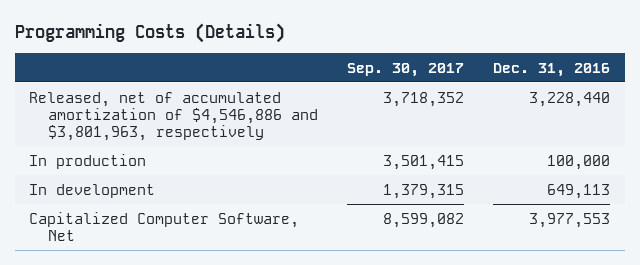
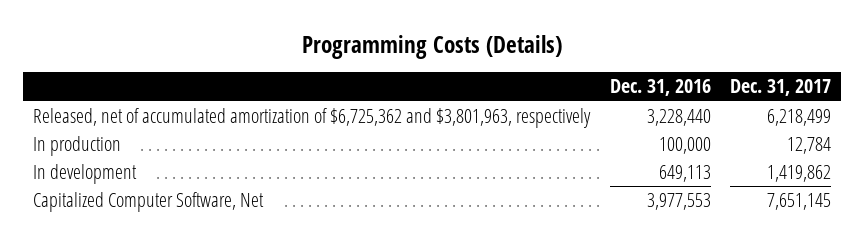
[347,62,465,77] Sep. 30, 2017 -> none
none -> [730,79,832,97] Dec. 31, 2017
[29,91,319,141] Released, net of accumulated amortization of $4,546,886 and $3,801,963, respectively -> [32,108,591,129] Released, net of accumulated amortization of $6,725,362 and $3,801,963, respectively

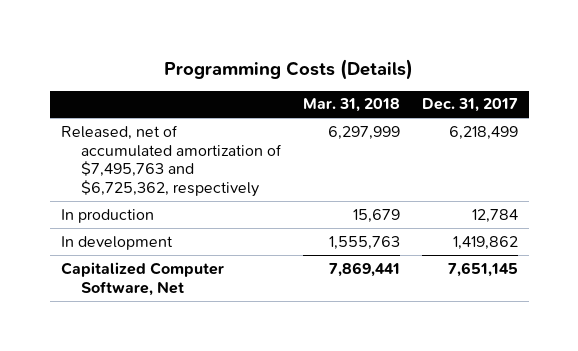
[609,79,711,97] Dec. 31, 2016 -> none
none -> [302,98,400,113] Mar. 31, 2018
[32,108,591,129] Released, net of accumulated amortization of $6,725,362 and $3,801,963, respectively -> [60,124,282,197] Released, net of accumulated amortization of $7,495,763 and $6,725,362, respectively

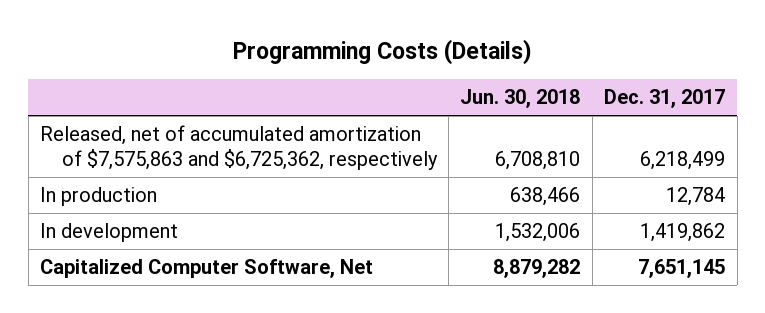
[302,98,400,113] Mar. 31, 2018 -> none
none -> [460,89,581,109] Jun. 30, 2018
[60,124,282,197] Released, net of accumulated amortization of $7,495,763 and $6,725,362, respectively -> [40,125,438,170] Released, net of accumulated amortization of $7,575,863 and $6,725,362, respectively

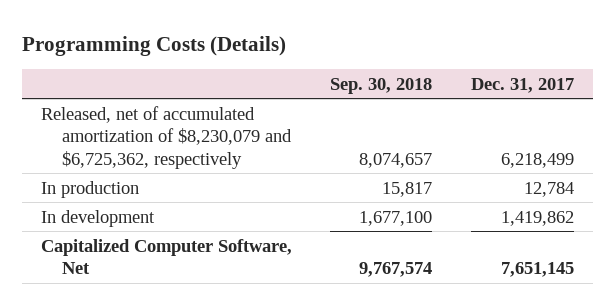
[460,89,581,109] Jun. 30, 2018 -> none
none -> [330,77,433,94] Sep. 30, 2018
[40,125,438,170] Released, net of accumulated amortization of $7,575,863 and $6,725,362, respectively -> [41,105,293,169] Released, net of accumulated amortization of $8,230,079 and $6,725,362, respectively

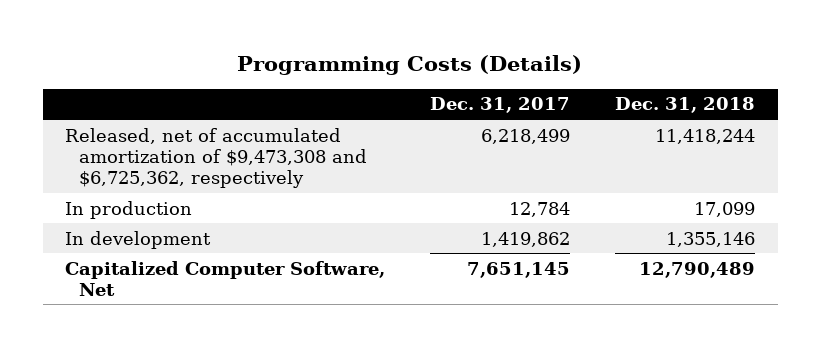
[330,77,433,94] Sep. 30, 2018 -> none
none -> [615,97,756,114] Dec. 31, 2018
[41,105,293,169] Released, net of accumulated amortization of $8,230,079 and $6,725,362, respectively -> [65,127,367,189] Released, net of accumulated amortization of $9,473,308 and $6,725,362, respectively

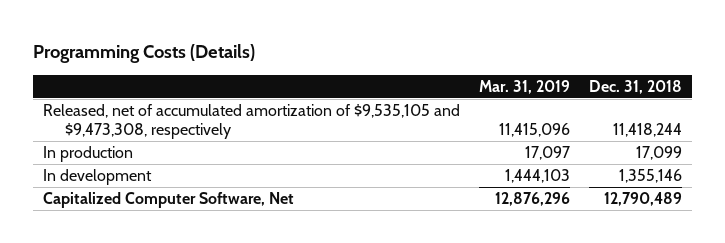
[430,97,571,114] Dec. 31, 2017 -> none
none -> [478,79,570,94] Mar. 31, 2019
[65,127,367,189] Released, net of accumulated amortization of $9,473,308 and $6,725,362, respectively -> [42,104,460,139] Released, net of accumulated amortization of $9,535,105 and $9,473,308, respectively

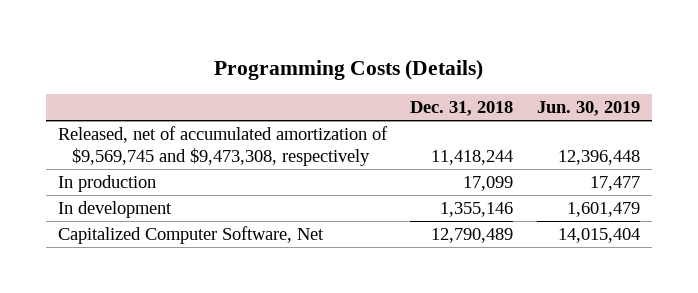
[478,79,570,94] Mar. 31, 2019 -> none
none -> [536,100,640,116] Jun. 30, 2019
[42,104,460,139] Released, net of accumulated amortization of $9,535,105 and $9,473,308, respectively -> [58,126,389,166] Released, net of accumulated amortization of $9,569,745 and $9,473,308, respectively

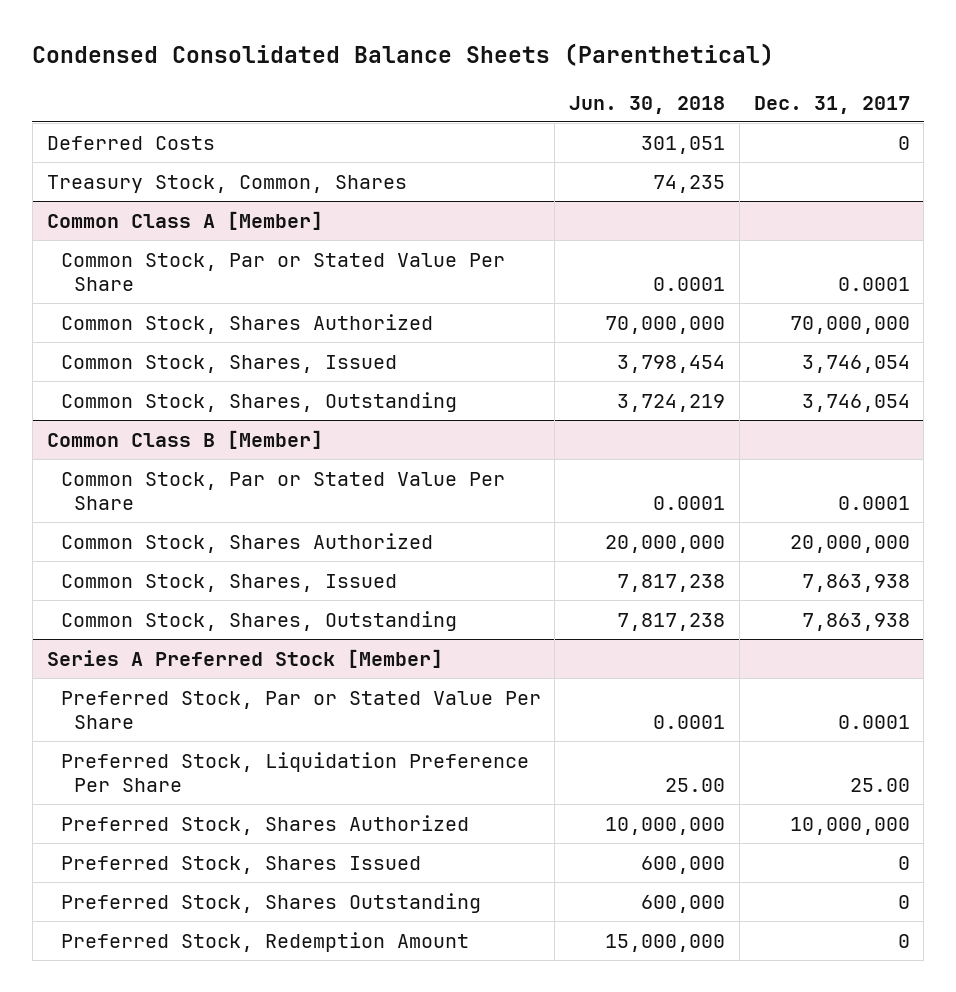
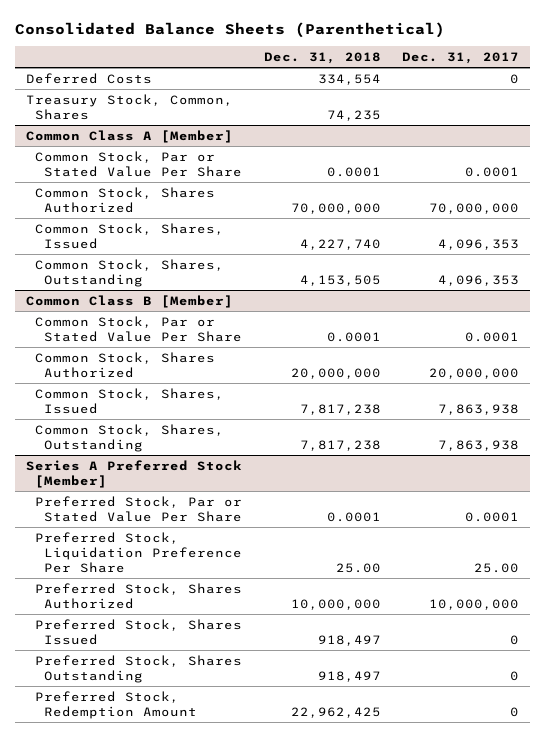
[32,43,775,67] Condensed Consolidated Balance Sheets (Parenthetical) -> [15,21,446,38] Consolidated Balance Sheets (Parenthetical)
[569,95,726,114] Jun. 30, 2018 -> none
none -> [263,51,381,64] Dec. 31, 2018
[801,354,910,373] 3,746,054 -> [438,238,520,250] 4,096,353
[801,393,910,412] 3,746,054 -> [438,274,520,286] 4,096,353

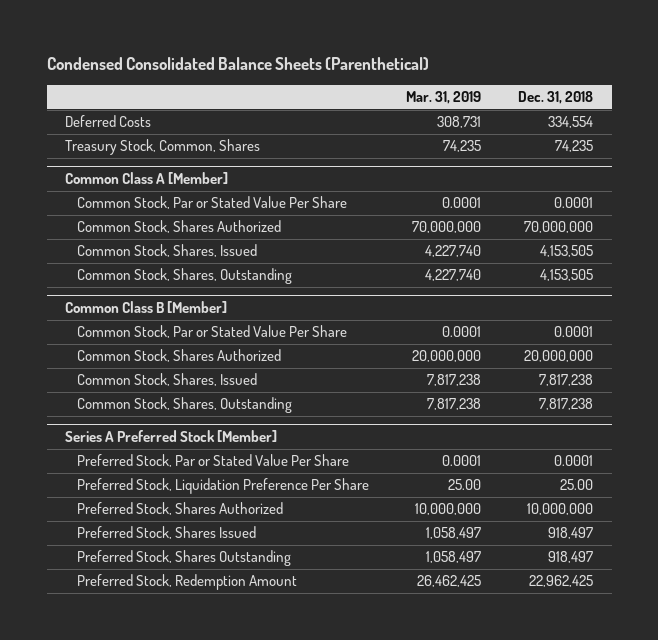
[15,21,446,38] Consolidated Balance Sheets (Parenthetical) -> [46,56,429,70] Condensed Consolidated Balance Sheets (Parenthetical)
[402,51,520,64] Dec. 31, 2017 -> none
none -> [406,91,482,105] Mar. 31, 2019
[299,238,381,250] 4,227,740 -> [540,245,594,258] 4,153,505

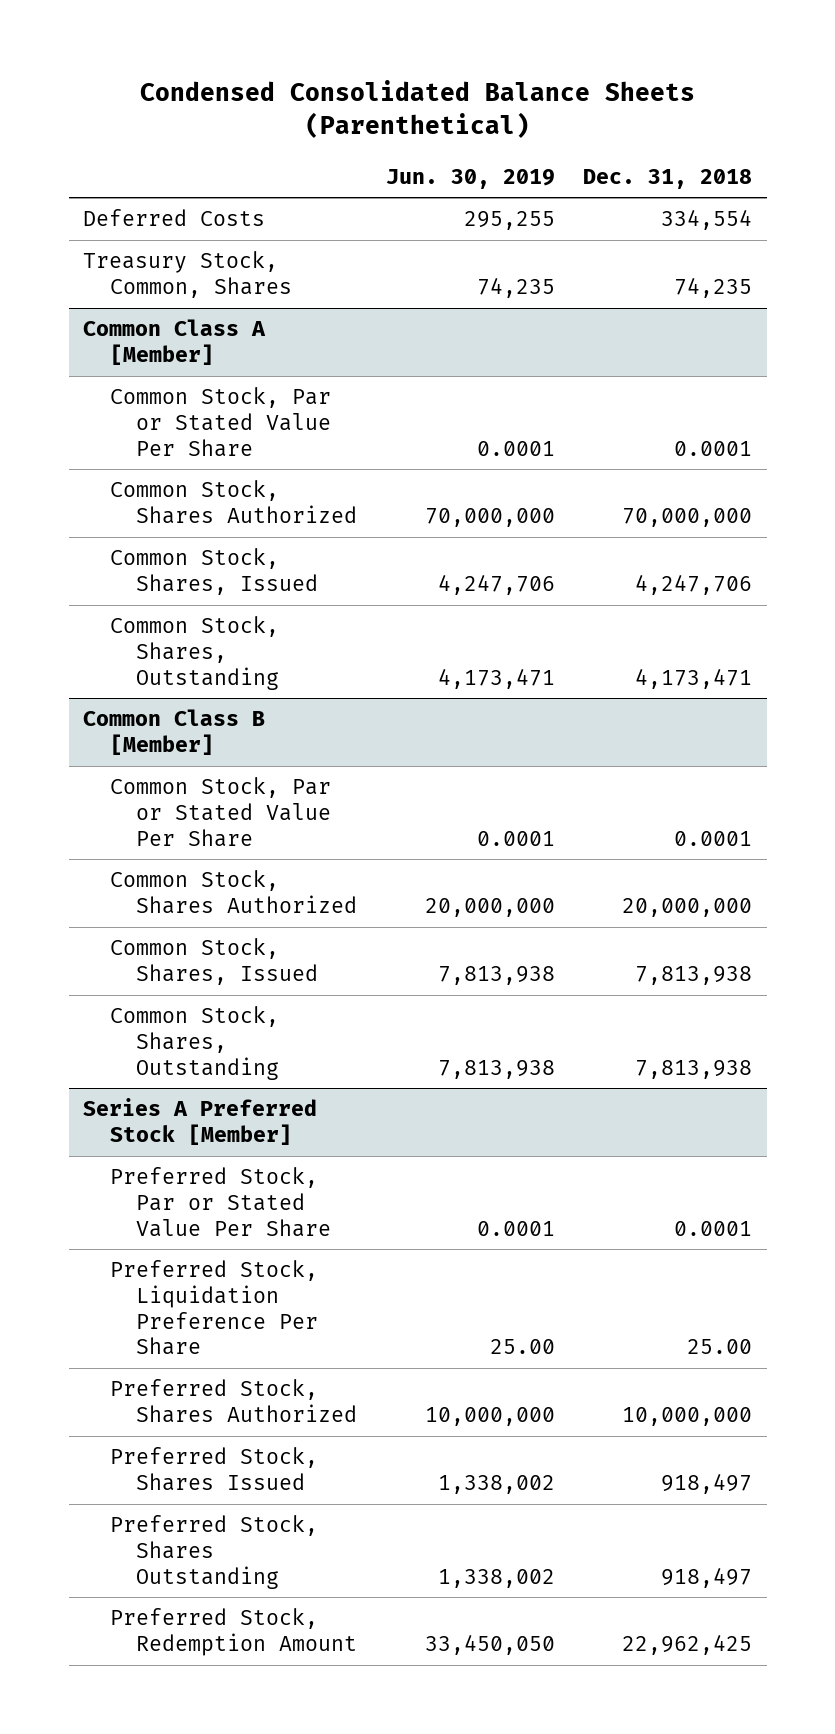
[406,91,482,105] Mar. 31, 2019 -> none
none -> [385,168,555,189] Jun. 30, 2019
[540,245,594,258] 4,153,505 -> [635,574,753,596] 4,247,706
[540,269,594,282] 4,153,505 -> [635,667,753,689] 4,173,471
[539,374,594,387] 7,817,238 -> [635,966,753,986] 7,813,938
[539,398,594,411] 7,817,238 -> [635,1059,753,1079] 7,813,938

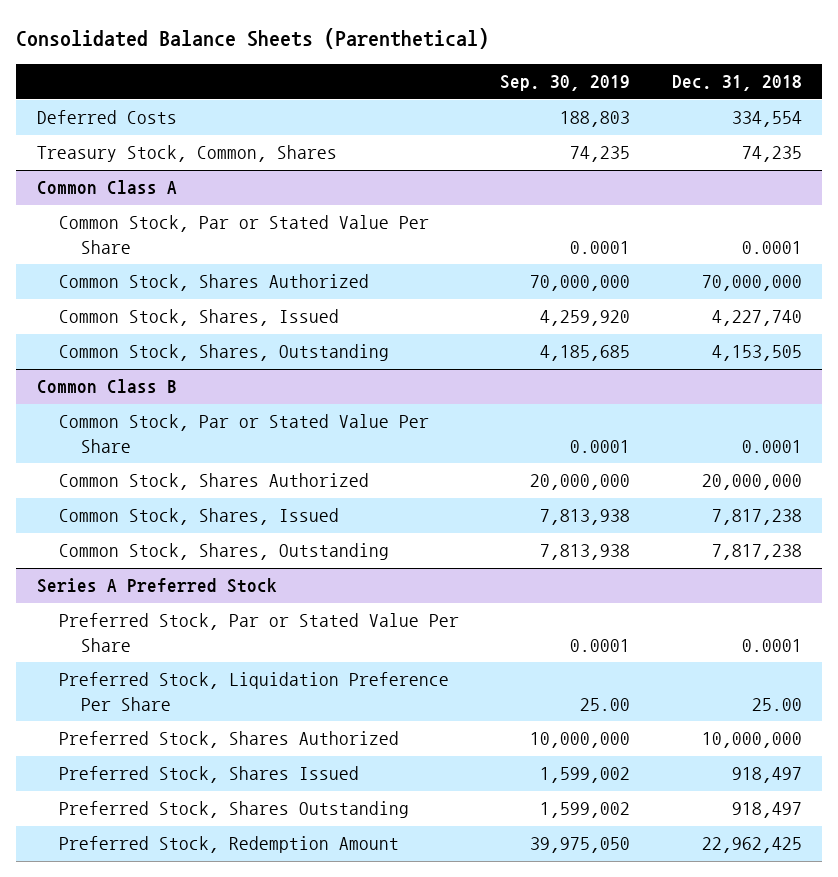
[139,80,695,138] Condensed Consolidated Balance Sheets (Parenthetical) -> [16,28,490,50] Consolidated Balance Sheets (Parenthetical)
[385,168,555,189] Jun. 30, 2019 -> none
none -> [500,75,631,92] Sep. 30, 2019
[82,319,266,366] Common Class A [Member] -> [36,180,177,195] Common Class A
[635,574,753,596] 4,247,706 -> [711,310,802,327] 4,227,740
[635,667,753,689] 4,173,471 -> [711,345,802,362] 4,153,505
[82,709,265,756] Common Class B [Member] -> [36,379,177,394] Common Class B
[635,966,753,986] 7,813,938 -> [711,509,802,526] 7,817,238
[635,1059,753,1079] 7,813,938 -> [711,544,802,561] 7,817,238
[82,1098,317,1146] Series A Preferred Stock [Member] -> [36,578,277,594] Series A Preferred Stock

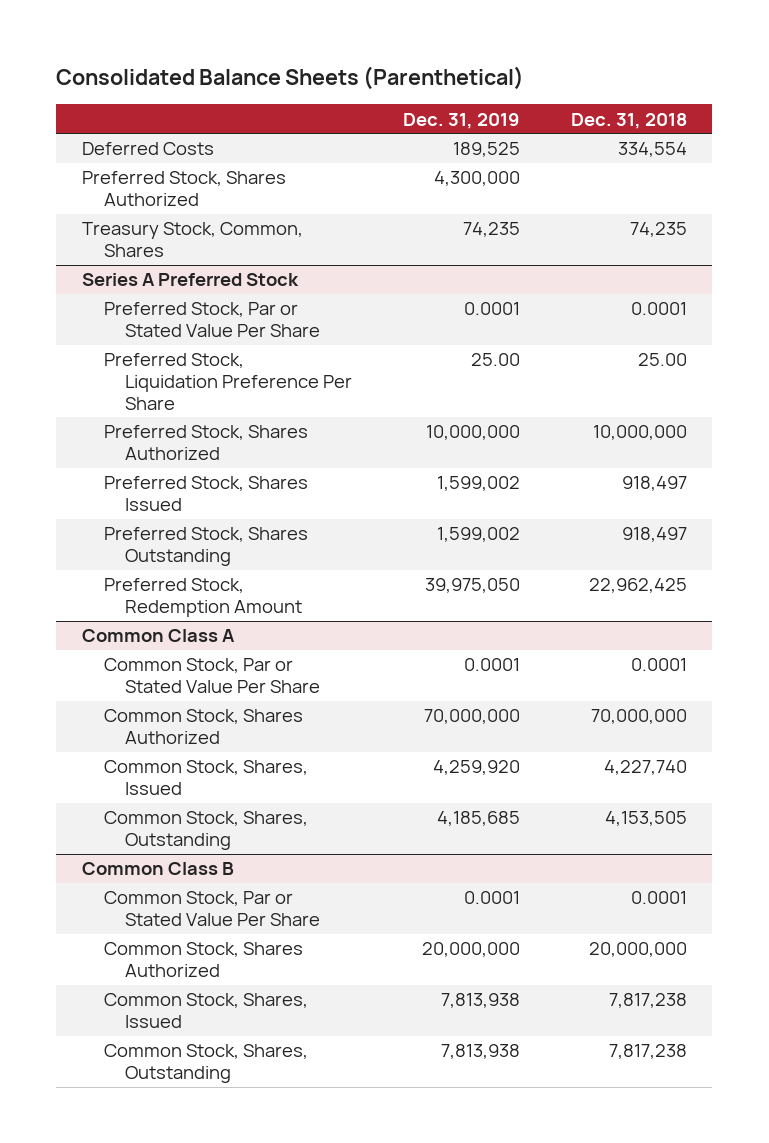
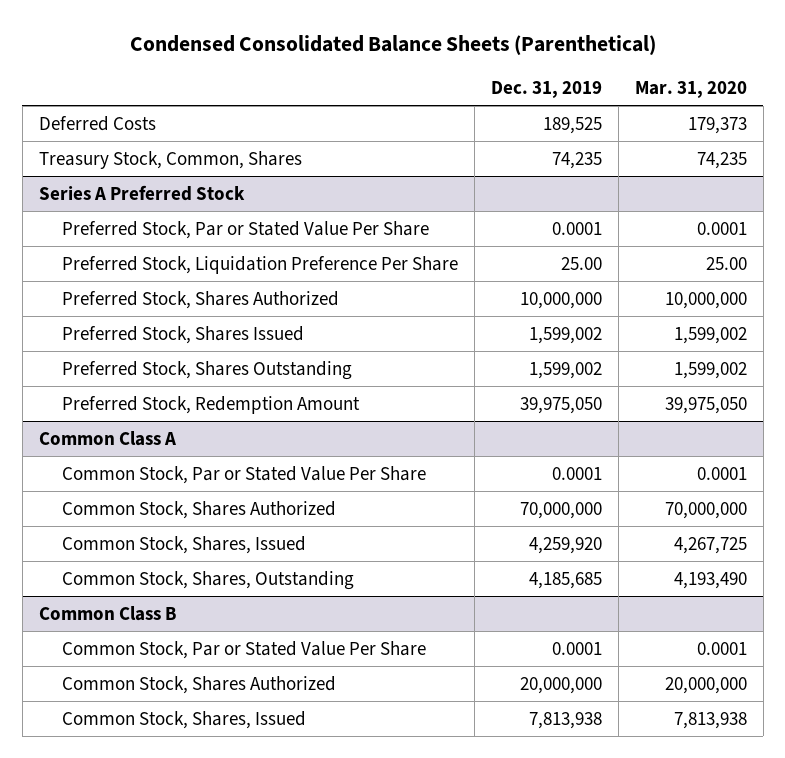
[56,66,525,91] Consolidated Balance Sheets (Parenthetical) -> [129,35,656,56] Condensed Consolidated Balance Sheets (Parenthetical)
[570,112,687,129] Dec. 31, 2018 -> none
none -> [634,80,747,98] Mar. 31, 2020
[81,171,286,207] Preferred Stock, Shares Authorized -> none
[103,1044,308,1084] Common Stock, Shares, Outstanding -> none

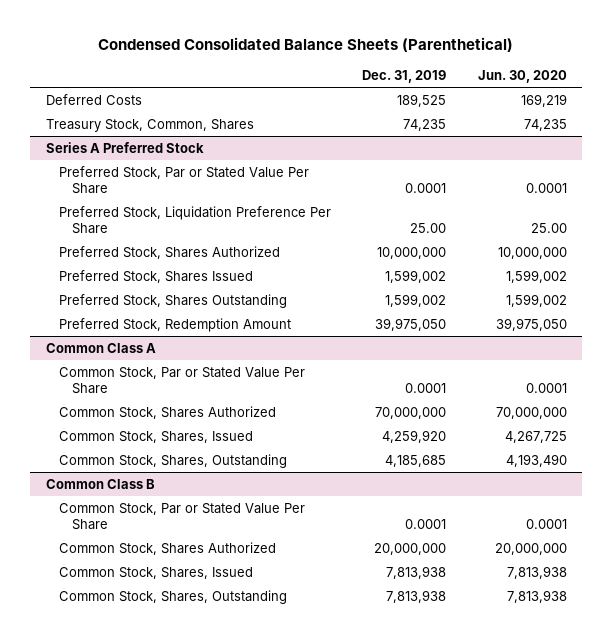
[634,80,747,98] Mar. 31, 2020 -> none
none -> [477,69,567,83] Jun. 30, 2020
none -> [58,589,287,604] Common Stock, Shares, Outstanding

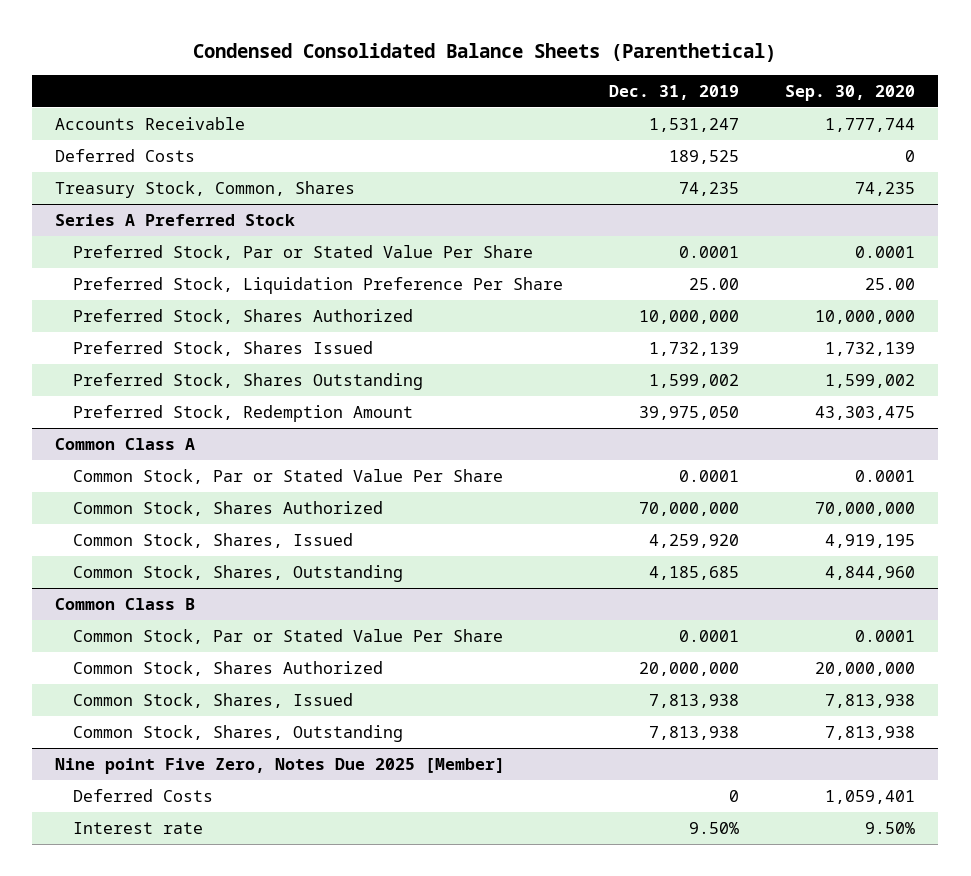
[477,69,567,83] Jun. 30, 2020 -> none
none -> [785,84,916,101] Sep. 30, 2020
none -> [55,117,246,131] Accounts Receivable
[385,269,447,283] 1,599,002 -> [648,342,739,357] 1,732,139
none -> [55,758,506,775] Nine point Five Zero, Notes Due 2025 [Member]
none -> [72,789,213,803] Deferred Costs
none -> [72,822,203,835] Interest rate

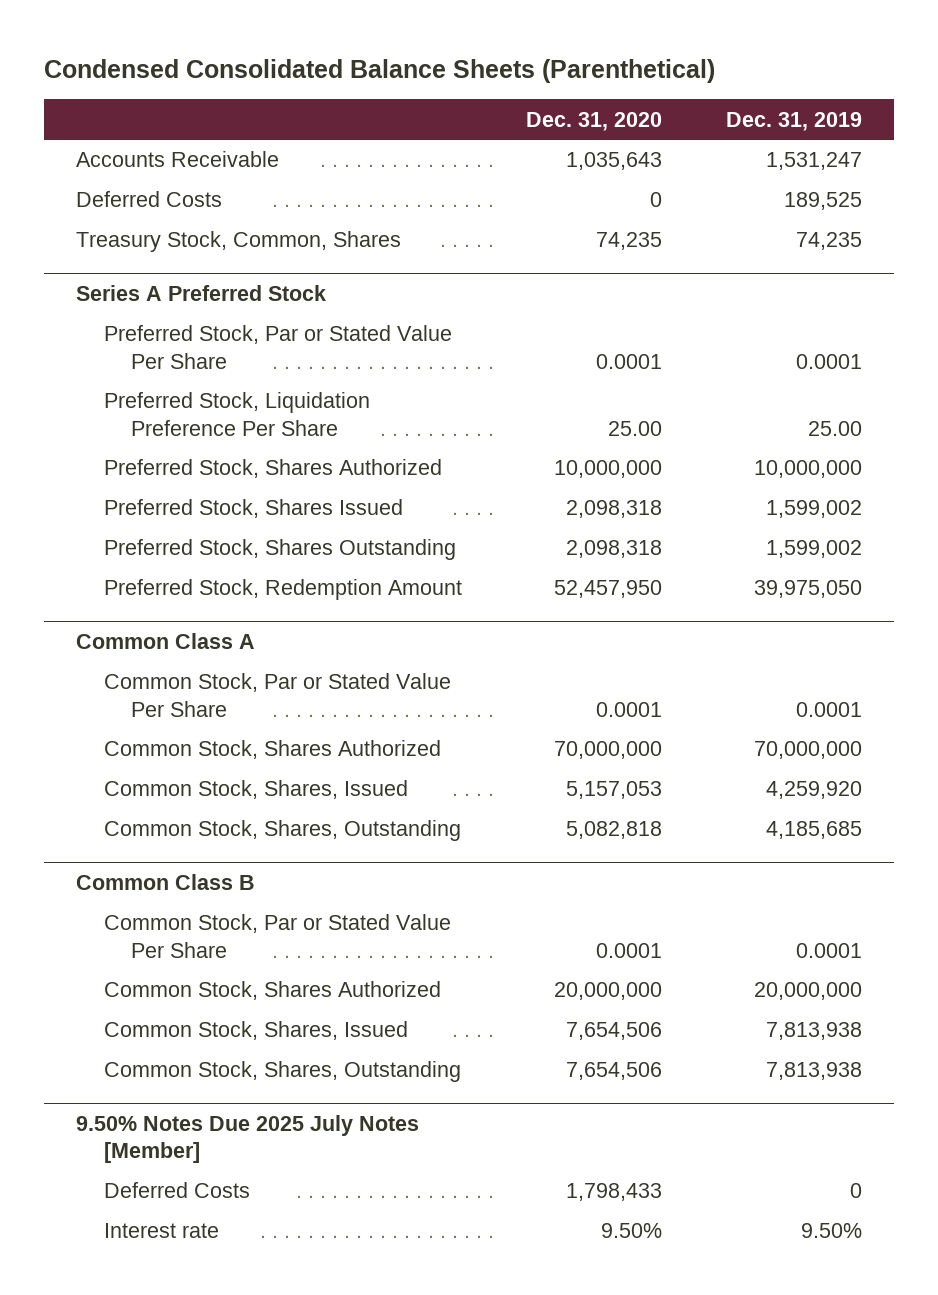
[785,84,916,101] Sep. 30, 2020 -> none
none -> [525,111,662,131] Dec. 31, 2020
[648,342,739,357] 1,732,139 -> [765,500,862,519] 1,599,002
[55,758,506,775] Nine point Five Zero, Notes Due 2025 [Member] -> [76,1115,420,1164] 9.50% Notes Due 2025 July Notes [Member]

